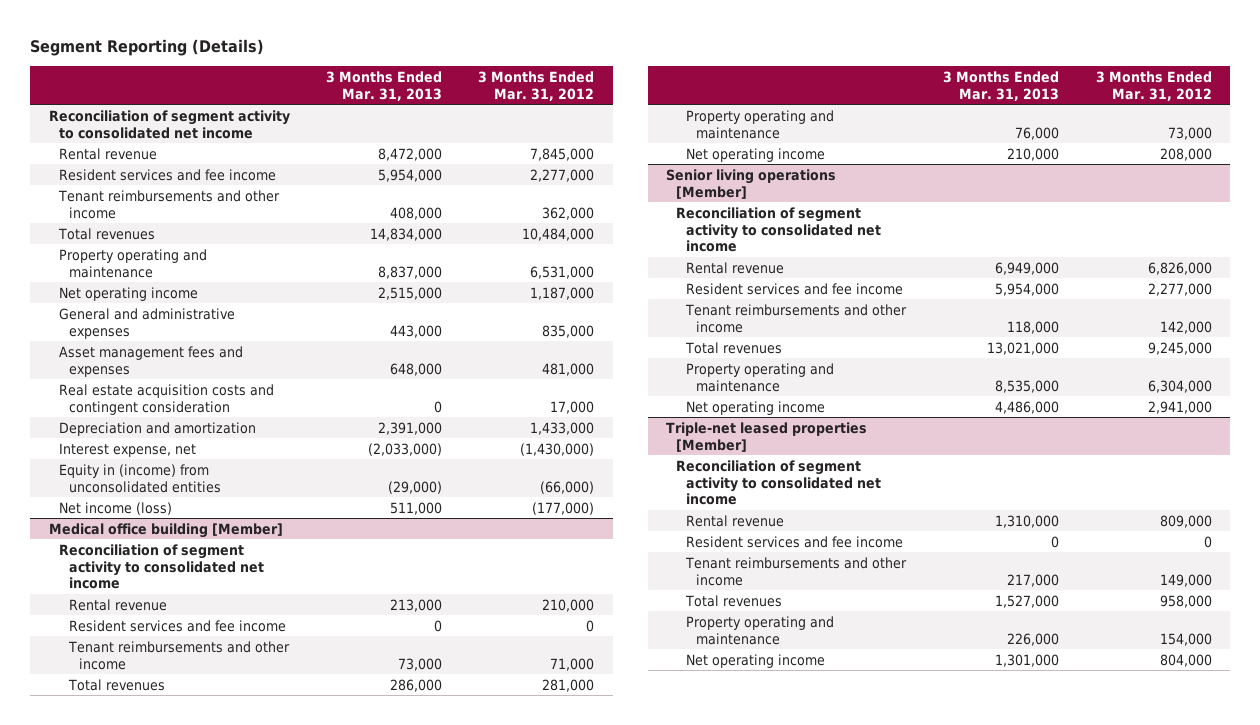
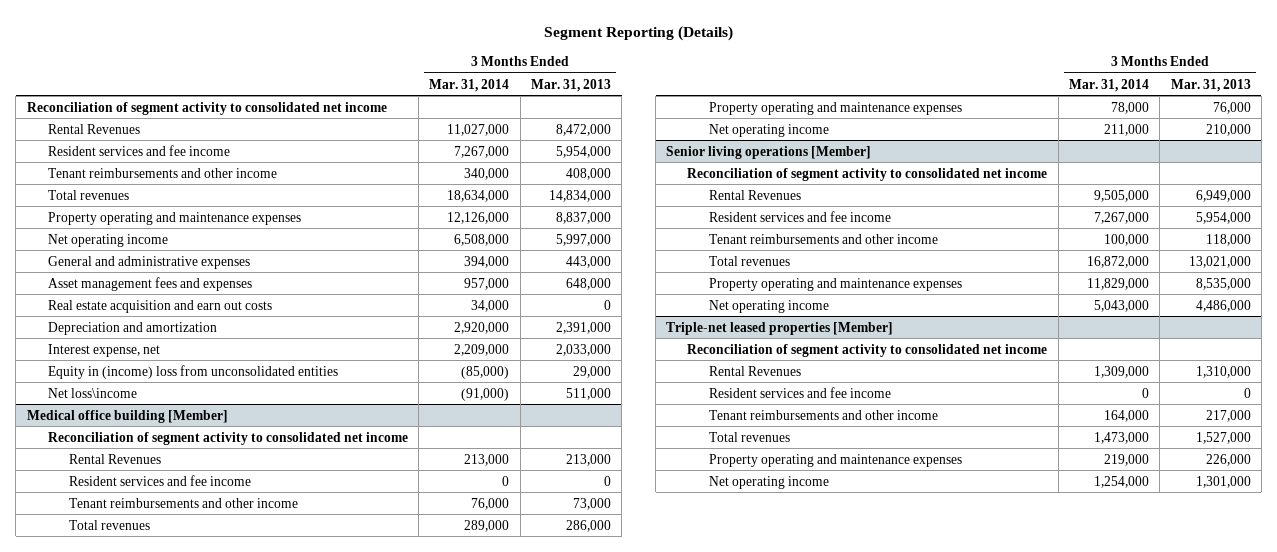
[478,70,595,101] 3 Months Ended Mar. 31, 2012 -> none
none -> [429,78,510,92] Mar. 31, 2014
[58,147,157,160] Rental revenue -> [47,123,140,134] Rental Revenues
[58,248,207,278] Property operating and maintenance -> [47,211,301,225] Property operating and maintenance expenses
[378,286,443,300] 2,515,000 -> [555,233,611,246] 5,997,000
[58,383,274,415] Real estate acquisition costs and contingent consideration -> [47,299,272,313] Real estate acquisition and earn out costs
[368,442,443,456] (2,033,000) -> [555,343,611,356] 2,033,000
[58,463,221,493] Equity in (income) from unconsolidated entities -> [47,364,338,379] Equity in (income) loss from unconsolidated entities
[388,480,443,494] (29,000) -> [572,365,611,378] 29,000
[58,501,172,515] Net income (loss) -> [47,387,137,398] Net loss\income
[68,598,167,611] Rental revenue -> [69,453,162,464] Rental Revenues
[686,109,835,139] Property operating and maintenance -> [708,101,962,115] Property operating and maintenance expenses
[686,261,785,274] Rental revenue -> [708,189,801,200] Rental Revenues
[686,362,835,392] Property operating and maintenance -> [708,277,962,291] Property operating and maintenance expenses
[686,514,785,527] Rental revenue -> [708,365,801,376] Rental Revenues
[686,615,835,645] Property operating and maintenance -> [708,453,962,467] Property operating and maintenance expenses

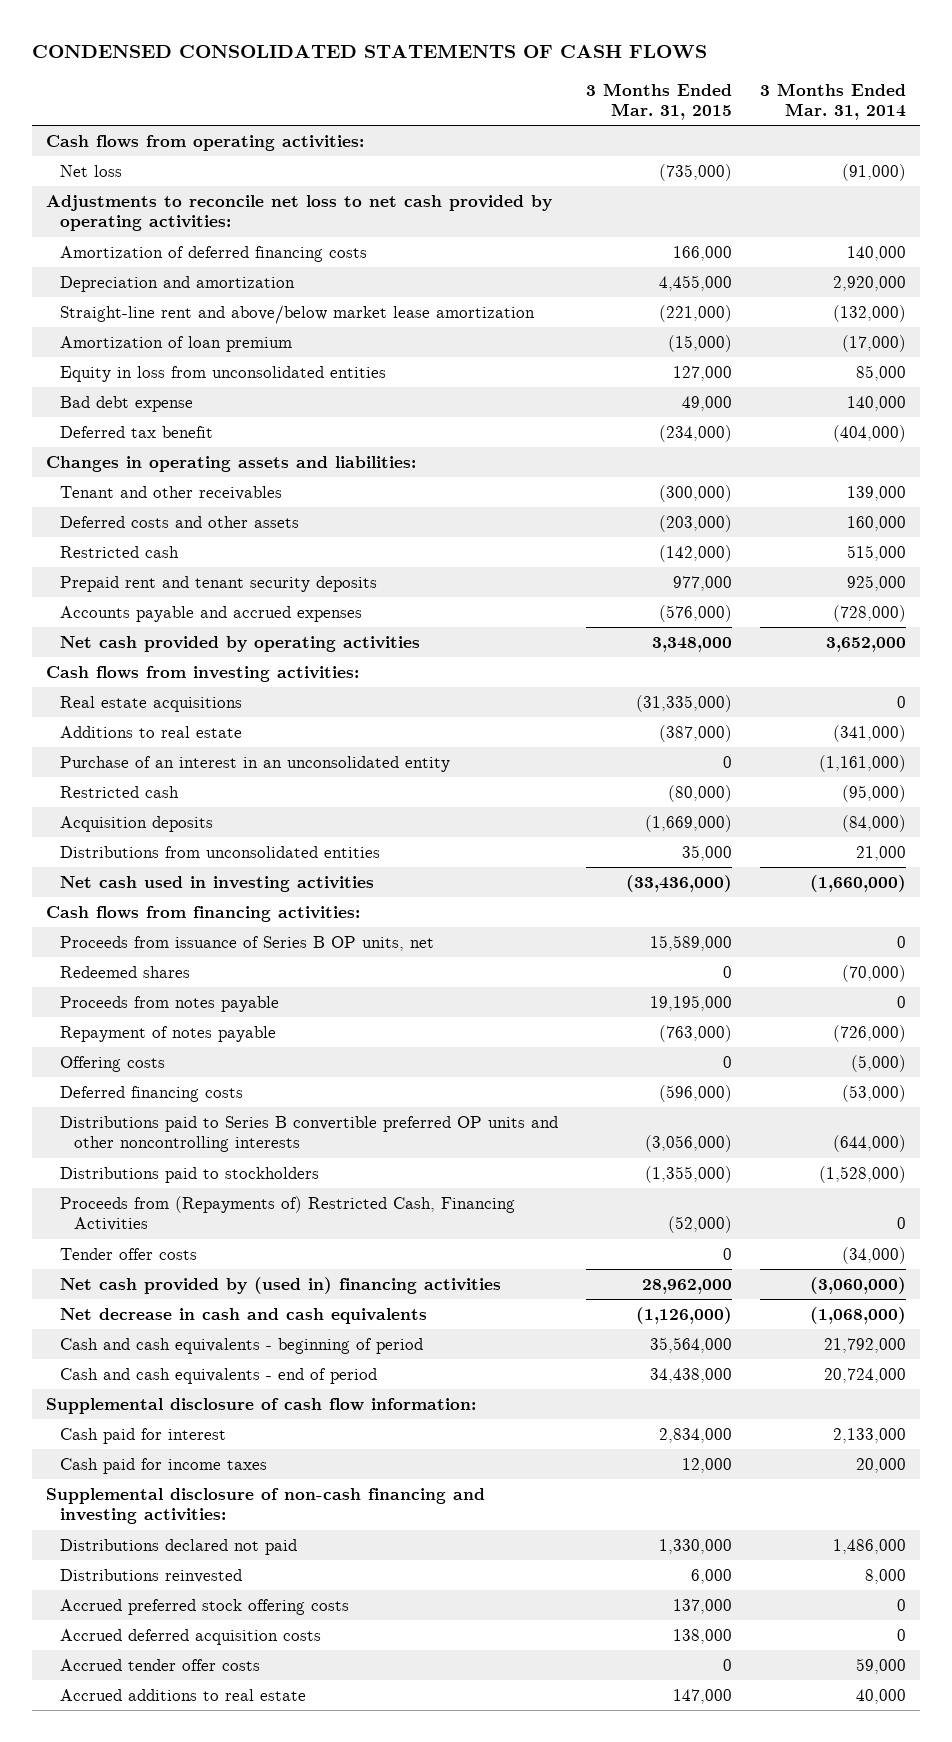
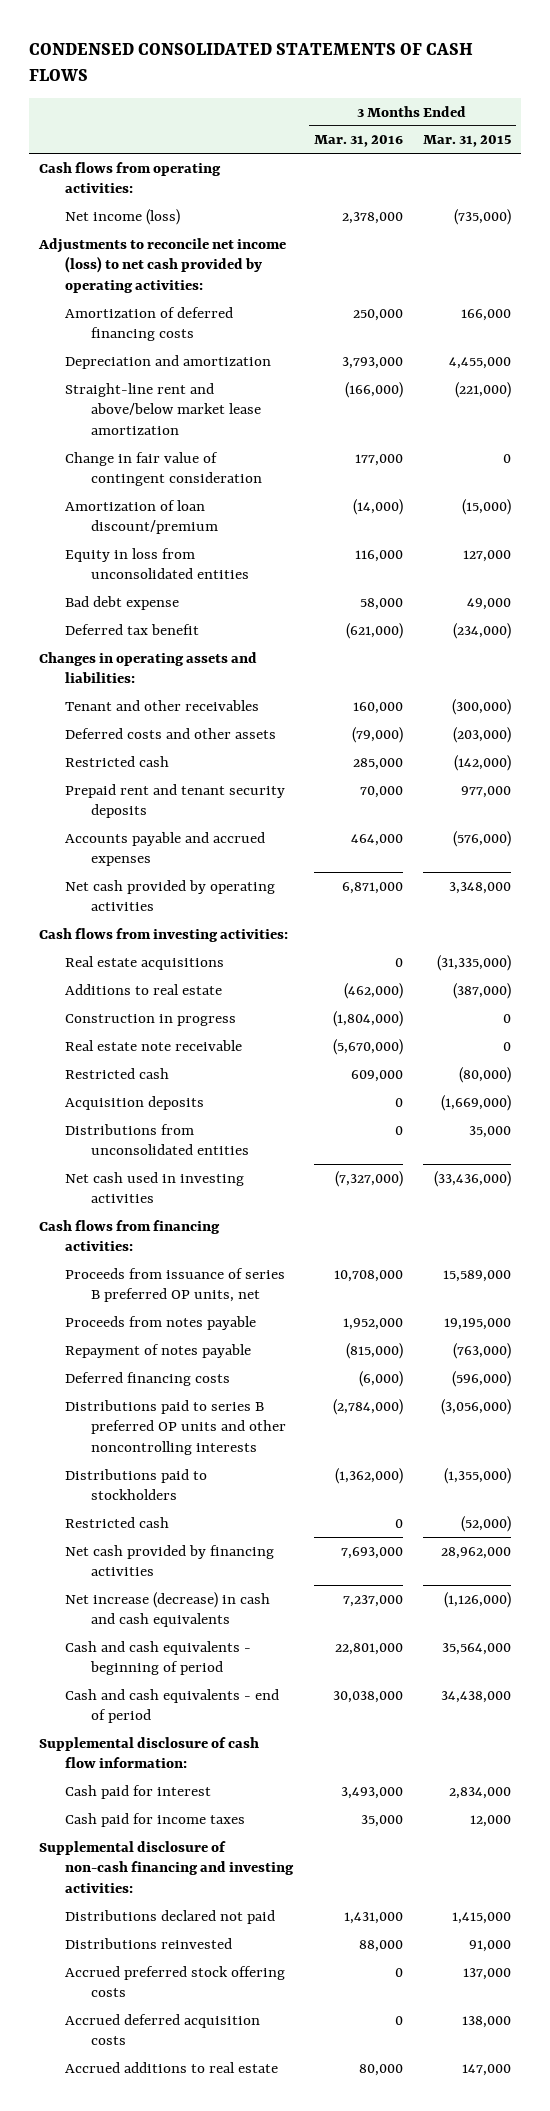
[759,82,906,120] 3 Months Ended Mar. 31, 2014 -> none
none -> [313,135,403,148] Mar. 31, 2016
[60,164,123,177] Net loss -> [65,208,181,225] Net income (loss)
[46,194,553,232] Adjustments to reconcile net loss to net cash provided by operating activities: -> [38,237,287,293] Adjustments to reconcile net income (loss) to net cash provided by operating activities:
none -> [65,451,263,487] Change in fair value of contingent consideration
[60,335,293,352] Amortization of loan premium -> [65,499,219,535] Amortization of loan discount/premium
[60,755,451,772] Purchase of an interest in an unconsolidated entity -> none
none -> [65,1013,237,1026] Construction in progress
none -> [65,1039,243,1051] Real estate note receivable
[60,965,191,978] Redeemed shares -> none
[60,935,435,951] Proceeds from issuance of Series B OP units, net -> [65,1267,286,1303] Proceeds from issuance of series B preferred OP units, net
[60,1055,166,1072] Offering costs -> none
[60,1115,559,1153] Distributions paid to Series B convertible preferred OP units and other noncontrolling interests -> [65,1399,287,1455] Distributions paid to series B preferred OP units and other noncontrolling interests
[60,1247,198,1260] Tender offer costs -> none
[60,1195,516,1232] Proceeds from (Repayments of) Restricted Cash, Financing Activities -> [65,1516,170,1528] Restricted cash
[60,1276,502,1294] Net cash provided by (used in) financing activities -> [65,1544,275,1577] Net cash provided by financing activities
[60,1307,428,1324] Net decrease in cash and cash equivalents -> [65,1591,271,1628] Net increase (decrease) in cash and cash equivalents
[658,1538,732,1554] 1,330,000 -> [452,1911,512,1924] 1,415,000
[690,1568,732,1584] 6,000 -> [469,1939,512,1952] 91,000
[60,1658,261,1671] Accrued tender offer costs -> none

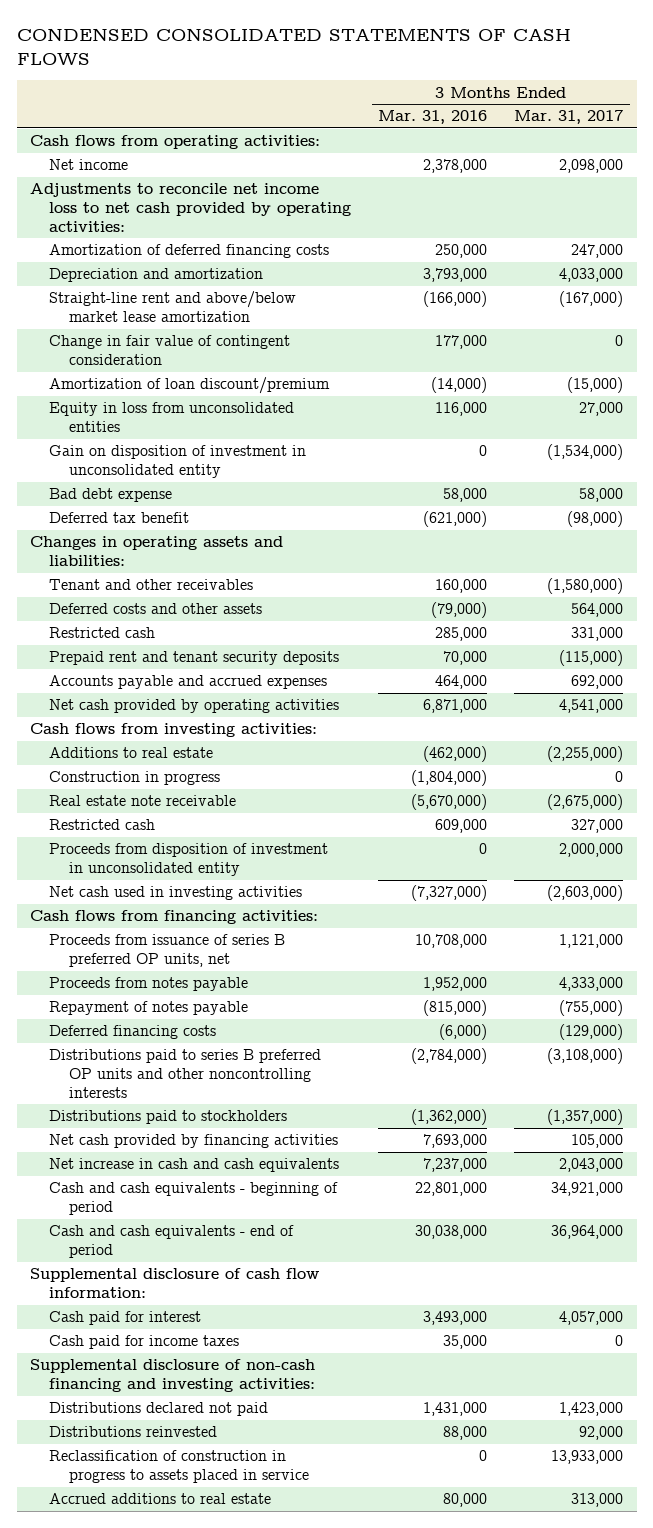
[423,135,512,148] Mar. 31, 2015 -> none
none -> [514,110,624,125] Mar. 31, 2017
[65,208,181,225] Net income (loss) -> [49,159,129,171] Net income
[38,237,287,293] Adjustments to reconcile net income (loss) to net cash provided by operating activities: -> [30,183,352,233] Adjustments to reconcile net income loss to net cash provided by operating activities:
none -> [49,445,307,479] Gain on disposition of investment in unconsolidated entity
[65,955,225,970] Real estate acquisitions -> none
[65,1095,205,1110] Acquisition deposits -> none
[65,1123,250,1156] Distributions from unconsolidated entities -> none
none -> [49,843,329,877] Proceeds from disposition of investment in unconsolidated entity
[65,1516,170,1528] Restricted cash -> none
[65,1591,271,1628] Net increase (decrease) in cash and cash equivalents -> [49,1158,340,1173] Net increase in cash and cash equivalents
[65,1965,286,1998] Accrued preferred stock offering costs -> none
[65,2013,261,2046] Accrued deferred acquisition costs -> none
none -> [49,1450,309,1484] Reclassification of construction in progress to assets placed in service

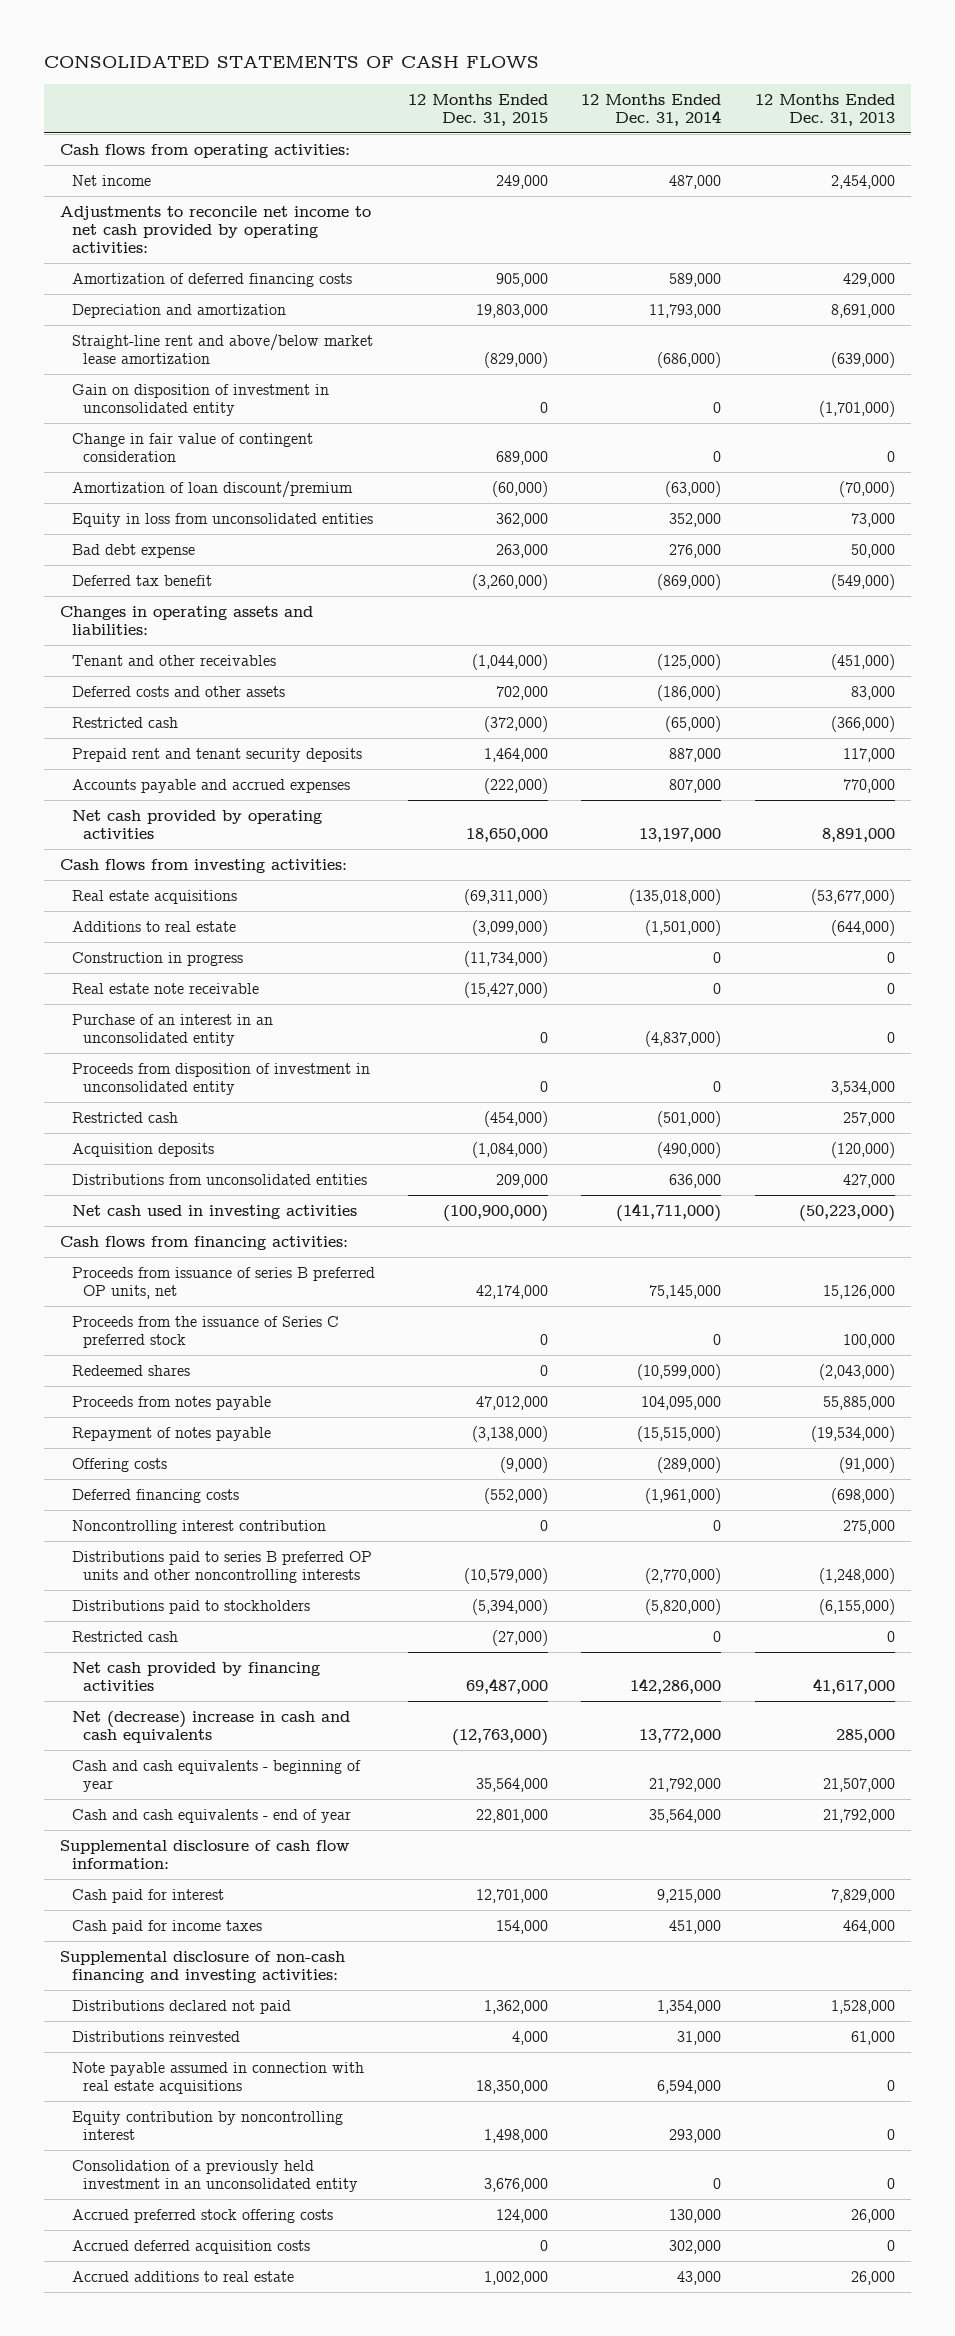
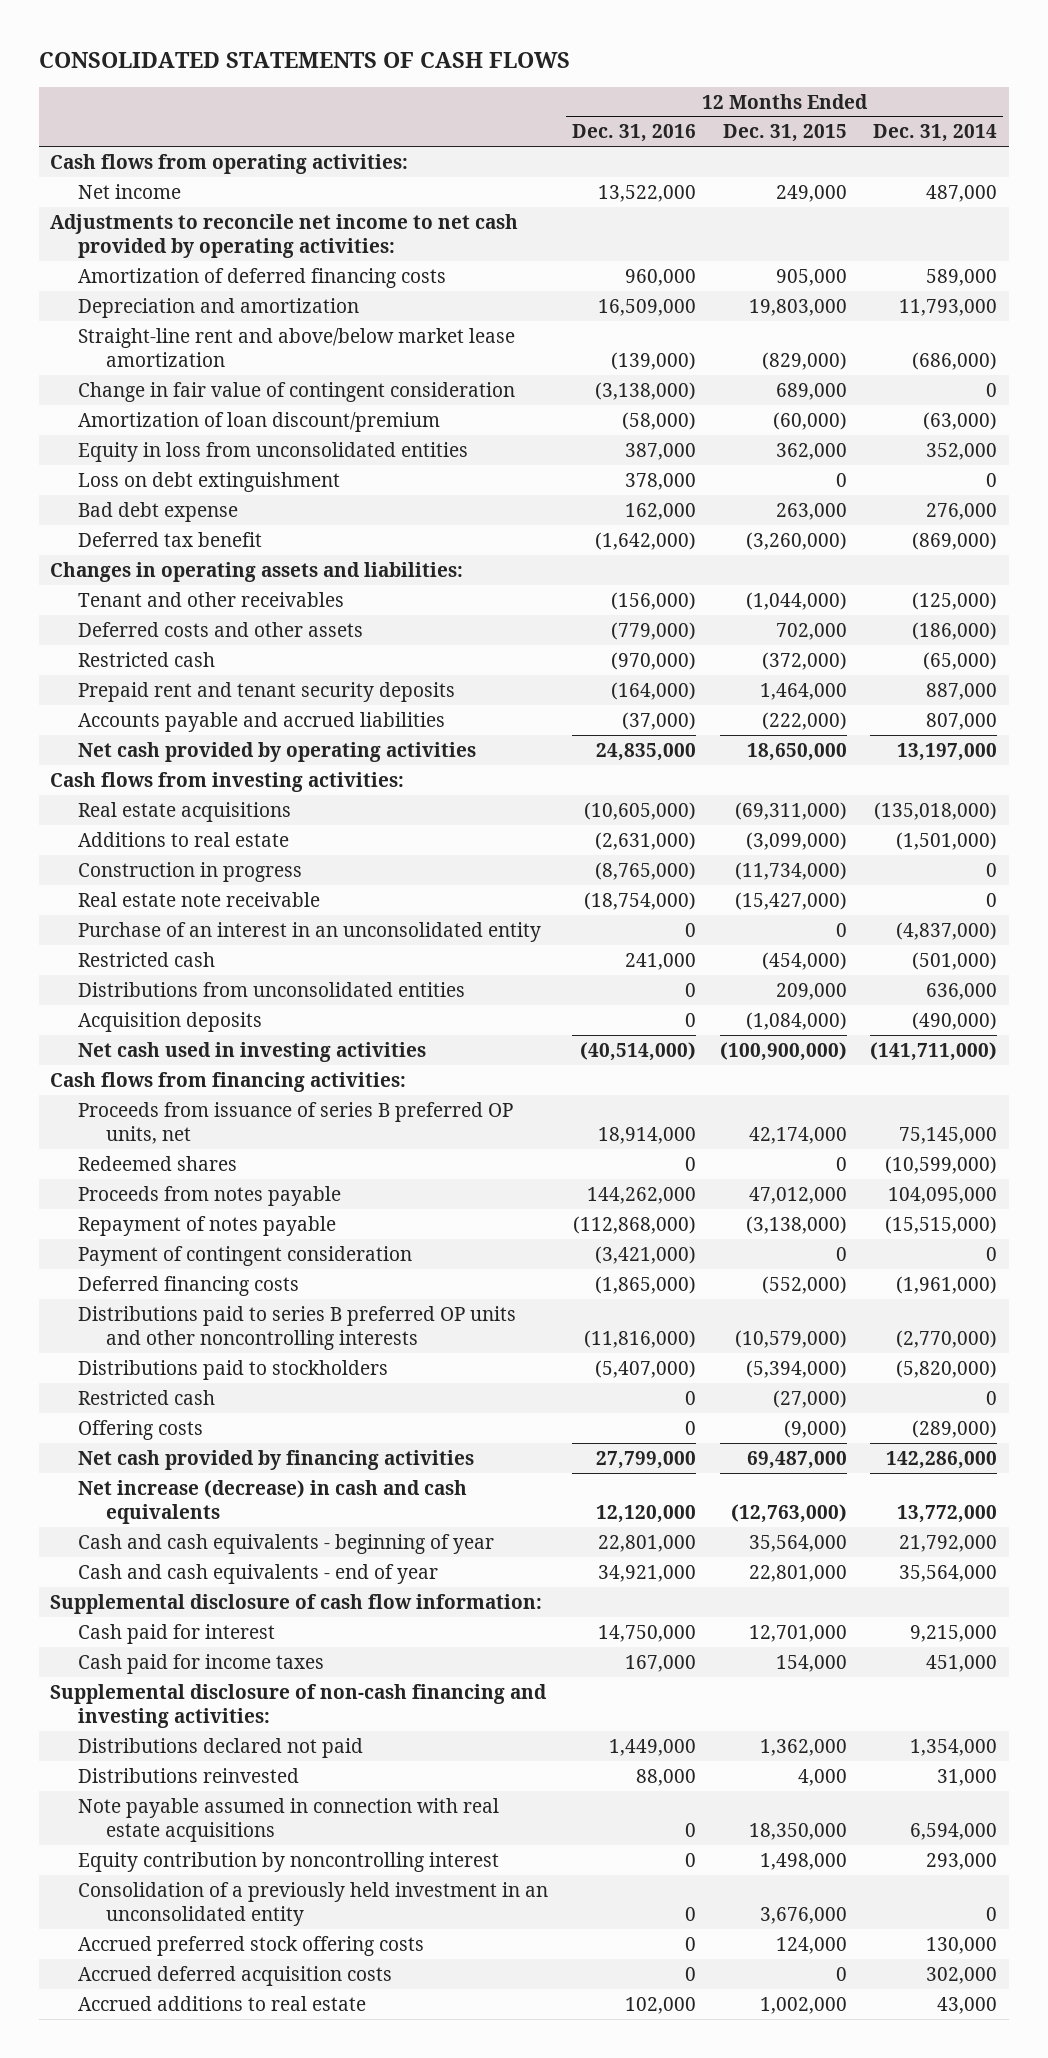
[754,93,895,127] 12 Months Ended Dec. 31, 2013 -> none
none -> [571,124,696,143] Dec. 31, 2016
[71,383,329,417] Gain on disposition of investment in unconsolidated entity -> none
none -> [78,471,341,492] Loss on debt extinguishment
[71,778,350,793] Accounts payable and accrued expenses -> [78,711,446,732] Accounts payable and accrued liabilities
[71,1062,370,1096] Proceeds from disposition of investment in unconsolidated entity -> none
[71,1142,214,1157] Acquisition deposits -> [78,1011,263,1032] Acquisition deposits
[71,1315,339,1349] Proceeds from the issuance of Series C preferred stock -> none
none -> [78,1245,413,1266] Payment of contingent consideration
[71,1519,326,1534] Noncontrolling interest contribution -> none
[71,1457,167,1472] Offering costs -> [78,1419,204,1440] Offering costs
[71,1710,350,1744] Net (decrease) increase in cash and cash equivalents -> [78,1479,468,1525] Net increase (decrease) in cash and cash equivalents

